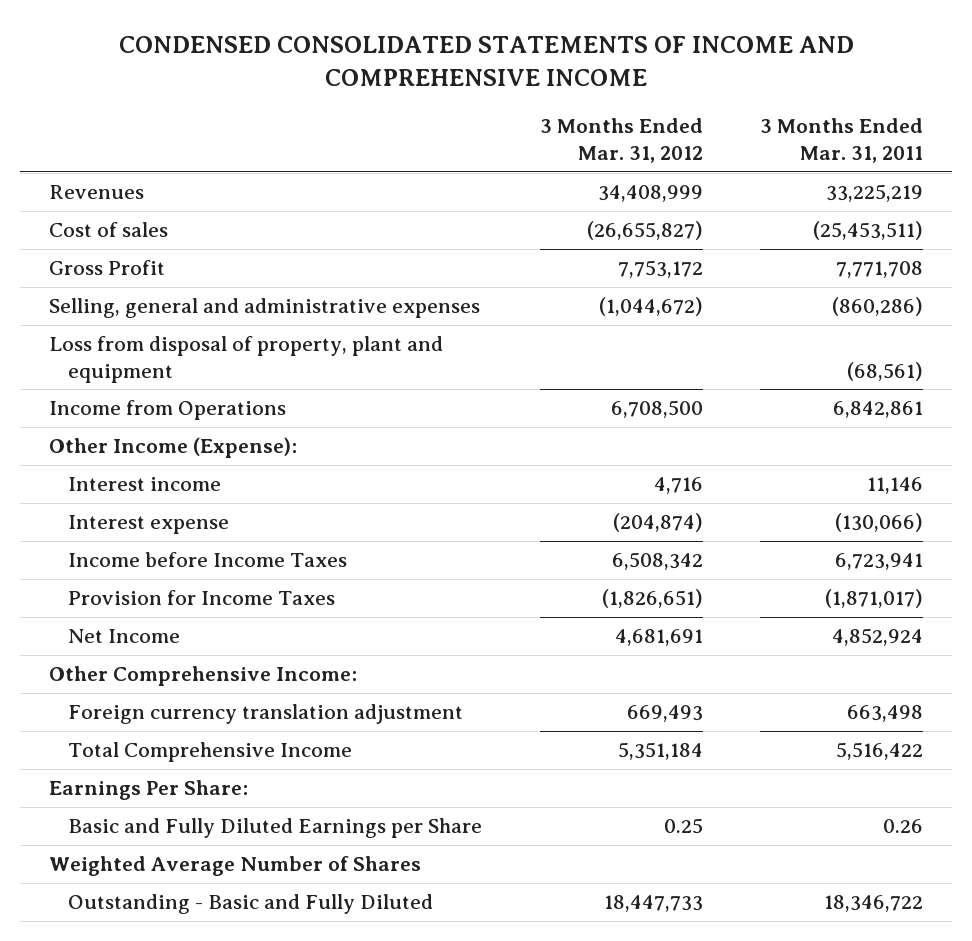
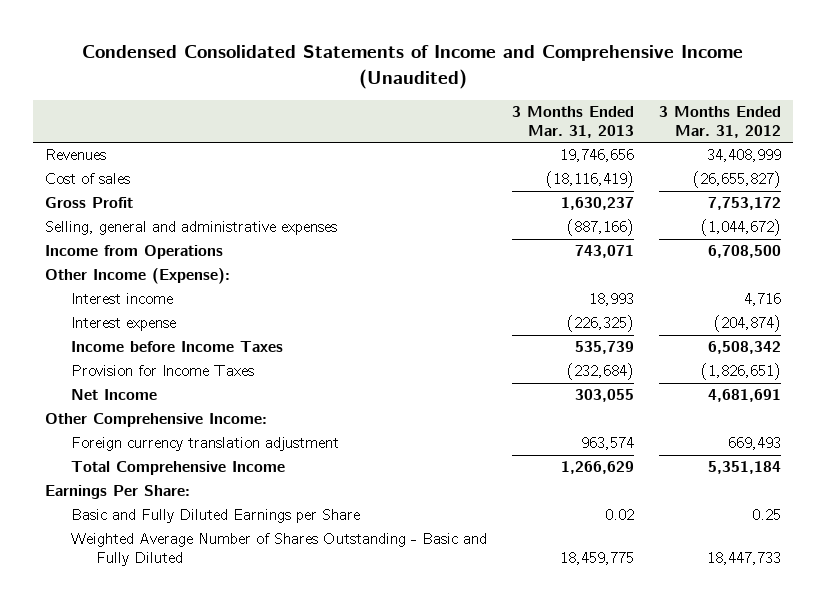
[119,36,855,86] CONDENSED CONSOLIDATED STATEMENTS OF INCOME AND COMPREHENSIVE INCOME -> [81,45,743,89] Condensed Consolidated Statements of Income and Comprehensive Income (Unaudited)
[760,118,924,164] 3 Months Ended Mar. 31, 2011 -> none
none -> [511,106,634,139] 3 Months Ended Mar. 31, 2013
[48,336,443,383] Loss from disposal of property, plant and equipment -> none
[48,856,421,877] Weighted Average Number of Shares -> none
[68,894,434,915] Outstanding - Basic and Fully Diluted -> [70,533,487,567] Weighted Average Number of Shares Outstanding - Basic and Fully Diluted

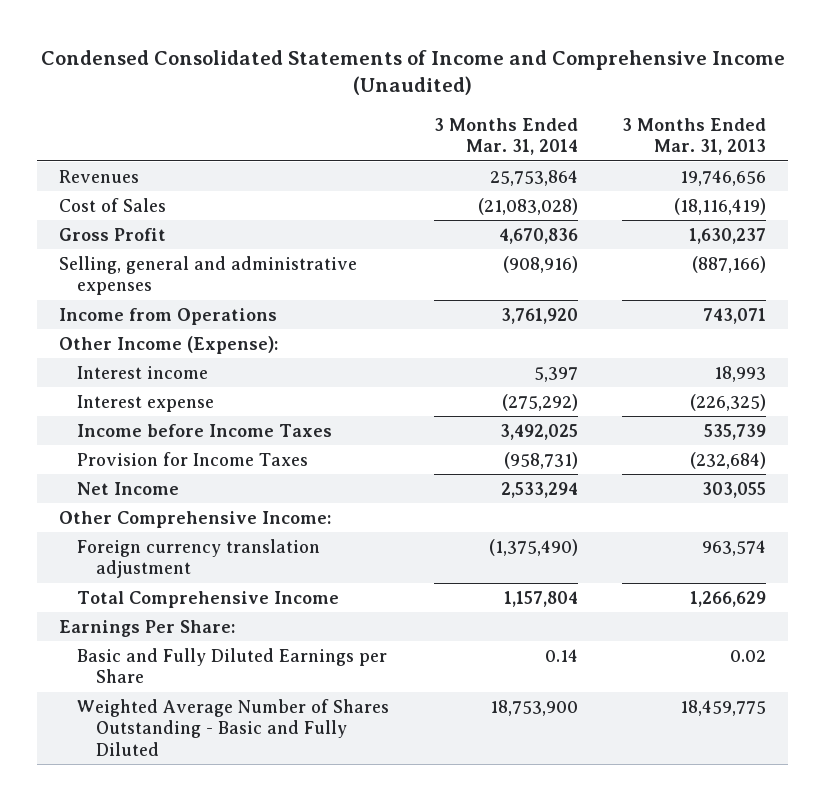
[658,106,781,139] 3 Months Ended Mar. 31, 2012 -> none
none -> [433,117,578,156] 3 Months Ended Mar. 31, 2014
[45,173,131,185] Cost of sales -> [59,197,167,212] Cost of Sales

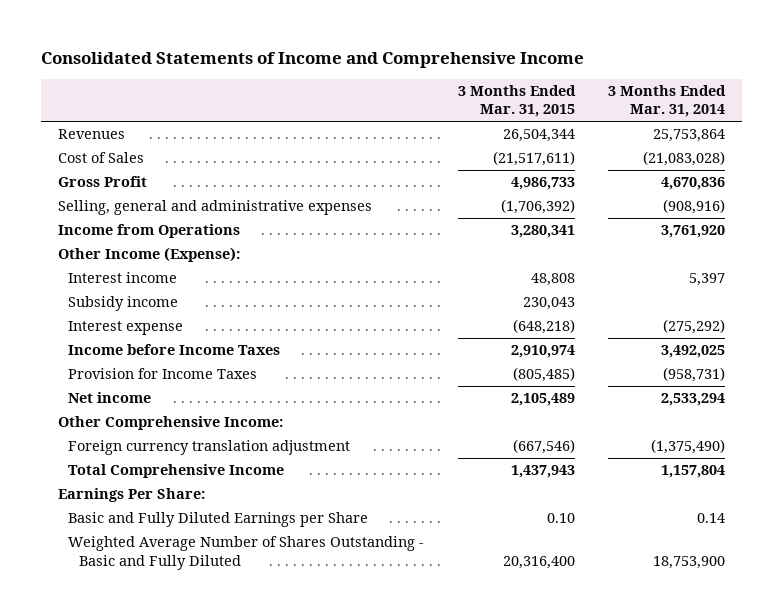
[40,49,785,96] Condensed Consolidated Statements of Income and Comprehensive Income (Unaudited) -> [41,52,585,69] Consolidated Statements of Income and Comprehensive Income
[622,117,767,156] 3 Months Ended Mar. 31, 2013 -> none
none -> [457,84,576,118] 3 Months Ended Mar. 31, 2015
none -> [68,296,179,312] Subsidy income
[77,481,180,495] Net Income -> [68,392,152,404] Net income

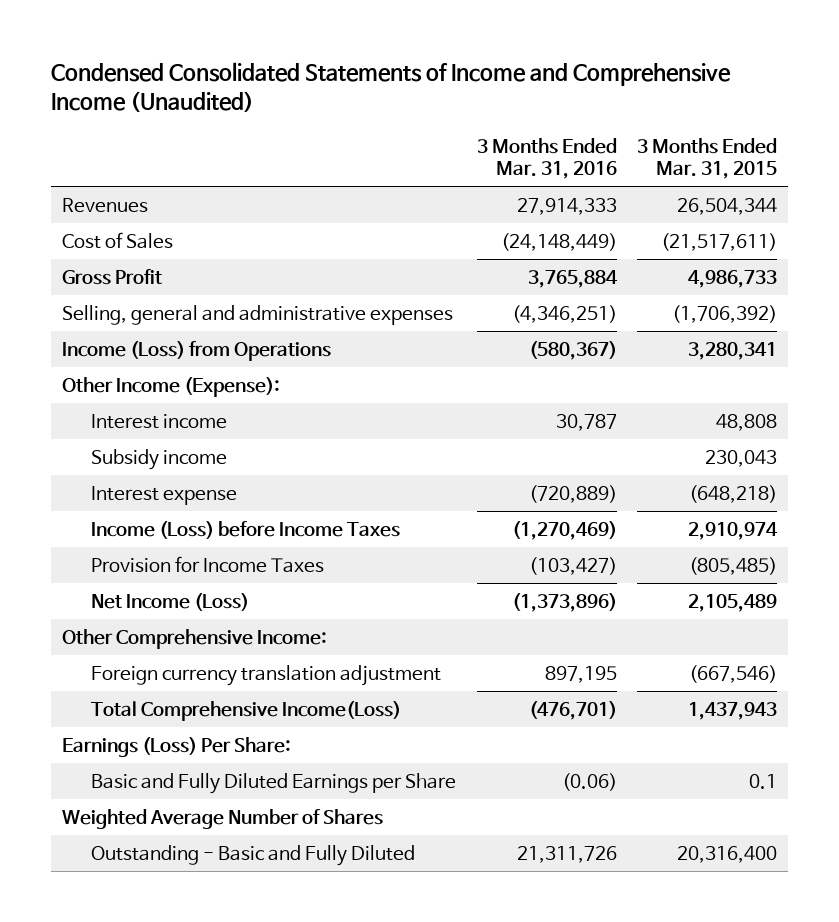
[41,52,585,69] Consolidated Statements of Income and Comprehensive Income -> [51,62,732,113] Condensed Consolidated Statements of Income and Comprehensive Income (Unaudited)
[607,84,726,118] 3 Months Ended Mar. 31, 2014 -> none
none -> [476,137,617,180] 3 Months Ended Mar. 31, 2016
[58,224,241,239] Income from Operations -> [61,340,331,361] Income (Loss) from Operations
[68,344,281,356] Income before Income Taxes -> [90,520,400,539] Income (Loss) before Income Taxes
[68,392,152,404] Net income -> [90,592,249,611] Net Income (Loss)
[68,464,285,479] Total Comprehensive Income -> [90,700,401,721] Total Comprehensive Income(Loss)
[58,488,206,503] Earnings Per Share: -> [61,736,291,757] Earnings (Loss) Per Share:
[546,513,575,524] 0.10 -> [749,773,778,789] 0.1
none -> [61,808,383,829] Weighted Average Number of Shares
[68,536,425,570] Weighted Average Number of Shares Outstanding - Basic and Fully Diluted -> [90,844,415,866] Outstanding - Basic and Fully Diluted

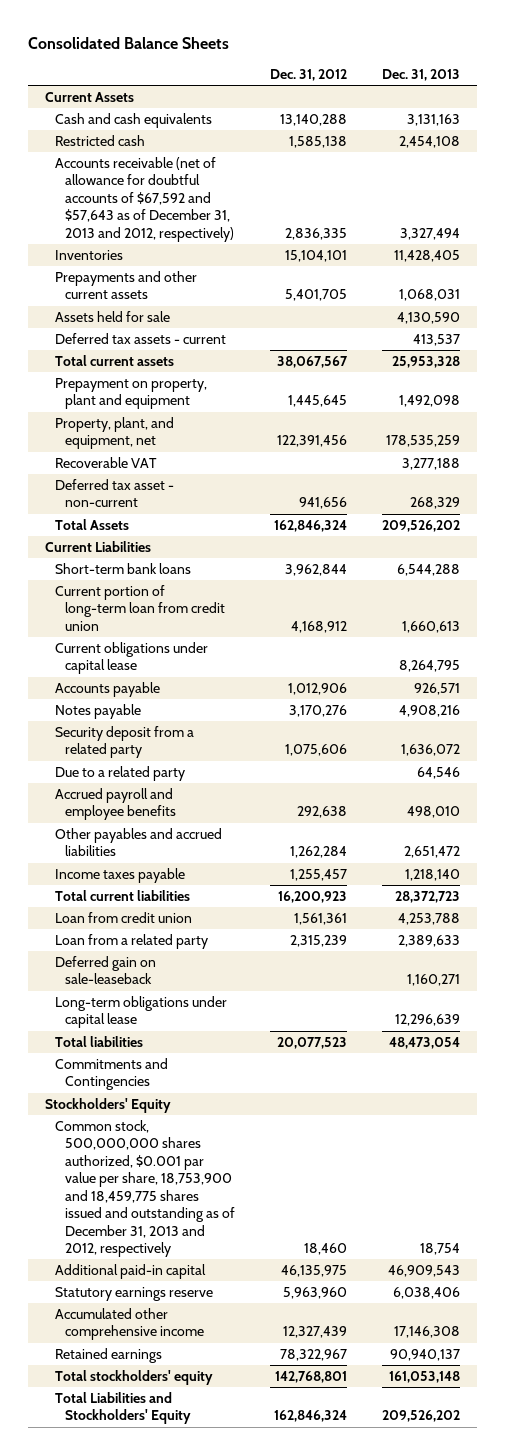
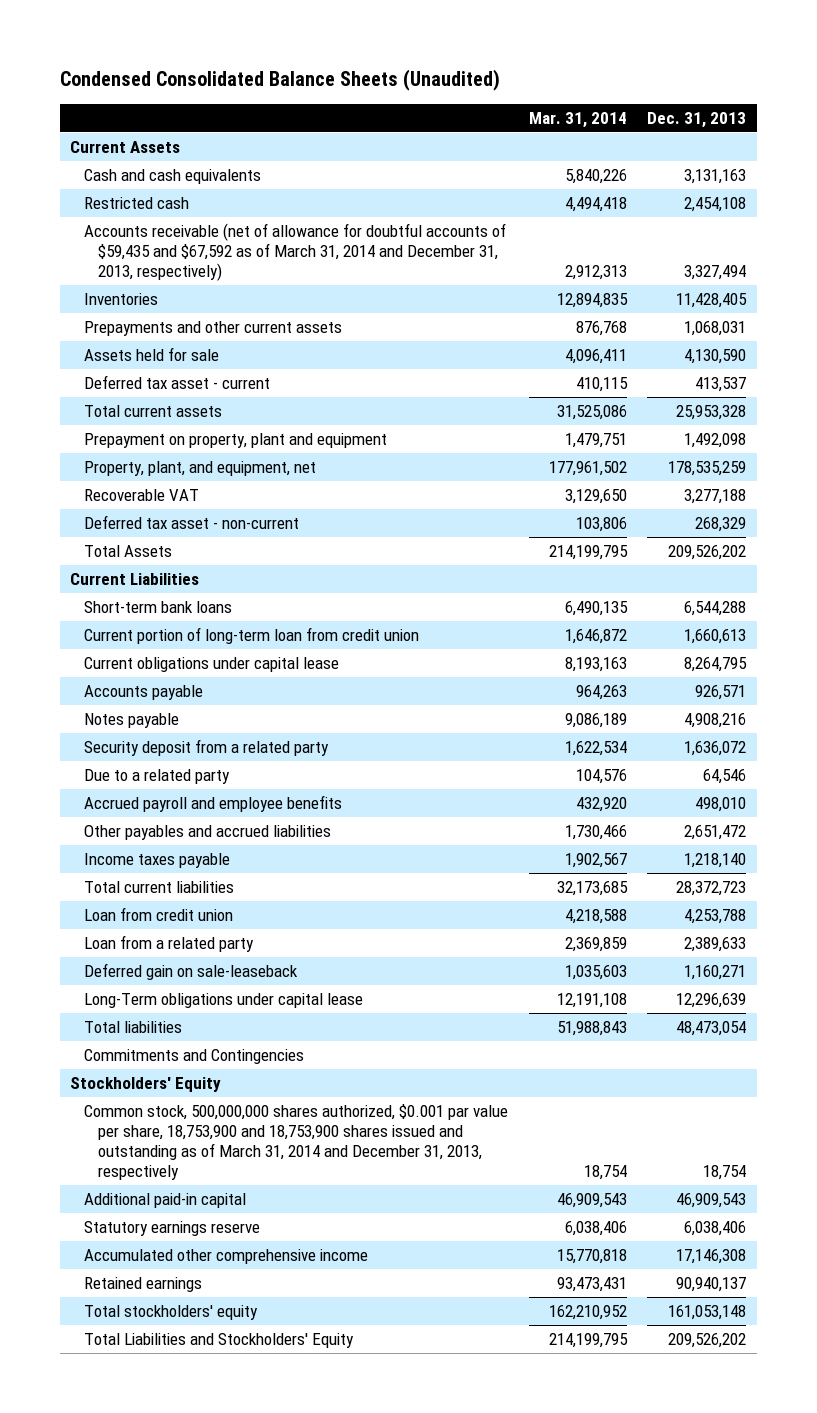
[27,37,229,50] Consolidated Balance Sheets -> [59,69,500,92] Condensed Consolidated Balance Sheets (Unaudited)
[269,69,347,82] Dec. 31, 2012 -> none
none -> [528,111,627,128] Mar. 31, 2014
[54,156,234,242] Accounts receivable (net of allowance for doubtful accounts of $67,592 and $57,643 as of December 31, 2013 and 2012, respectively) -> [83,223,506,282] Accounts receivable (net of allowance for doubtful accounts of $59,435 and $67,592 as of March 31, 2014 and December 31, 2013, respectively)
[54,332,226,344] Deferred tax assets - current -> [83,375,270,390] Deferred tax asset - current
[54,995,227,1029] Long-term obligations under capital lease -> [83,993,363,1009] Long-Term obligations under capital lease
[54,1119,235,1258] Common stock, 500,000,000 shares authorized, $0.001 par value per share, 18,753,900 and 18,459,775 shares issued and outstanding as of December 31, 2013 and 2012, respectively -> [83,1104,508,1181] Common stock, 500,000,000 shares authorized, $0.001 par value per share, 18,753,900 and 18,753,900 shares issued and outstanding as of March 31, 2014 and December 31, 2013, respectively

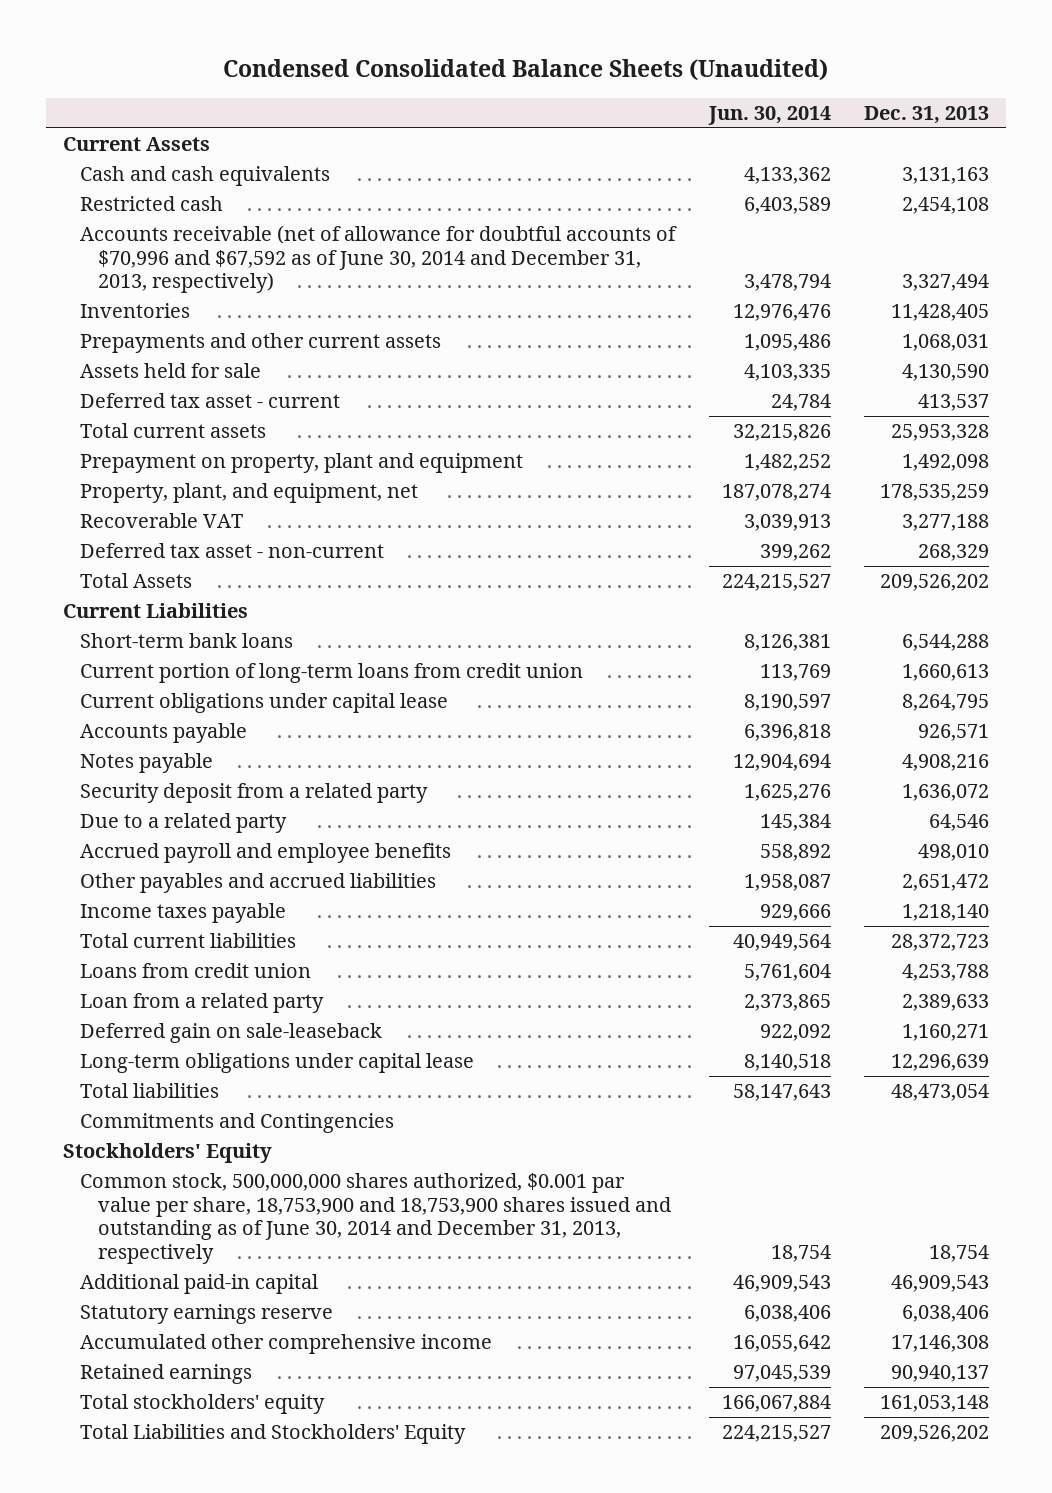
[528,111,627,128] Mar. 31, 2014 -> none
none -> [707,105,831,125] Jun. 30, 2014
[83,223,506,282] Accounts receivable (net of allowance for doubtful accounts of $59,435 and $67,592 as of March 31, 2014 and December 31, 2013, respectively) -> [80,225,678,294] Accounts receivable (net of allowance for doubtful accounts of $70,996 and $67,592 as of June 30, 2014 and December 31, 2013, respectively)
[83,627,419,645] Current portion of long-term loan from credit union -> [80,663,584,684] Current portion of long-term loans from credit union
[83,907,233,922] Loan from credit union -> [80,963,312,979] Loans from credit union
[83,993,363,1009] Long-Term obligations under capital lease -> [80,1053,475,1074] Long-term obligations under capital lease
[83,1104,508,1181] Common stock, 500,000,000 shares authorized, $0.001 par value per share, 18,753,900 and 18,753,900 shares issued and outstanding as of March 31, 2014 and December 31, 2013, respectively -> [80,1173,672,1264] Common stock, 500,000,000 shares authorized, $0.001 par value per share, 18,753,900 and 18,753,900 shares issued and outstanding as of June 30, 2014 and December 31, 2013, respectively

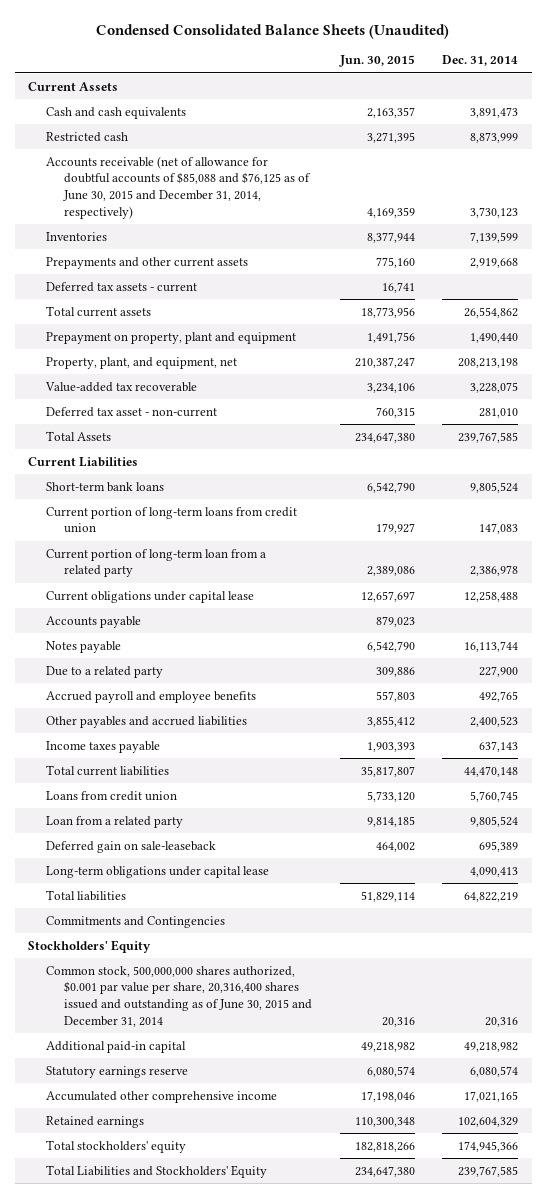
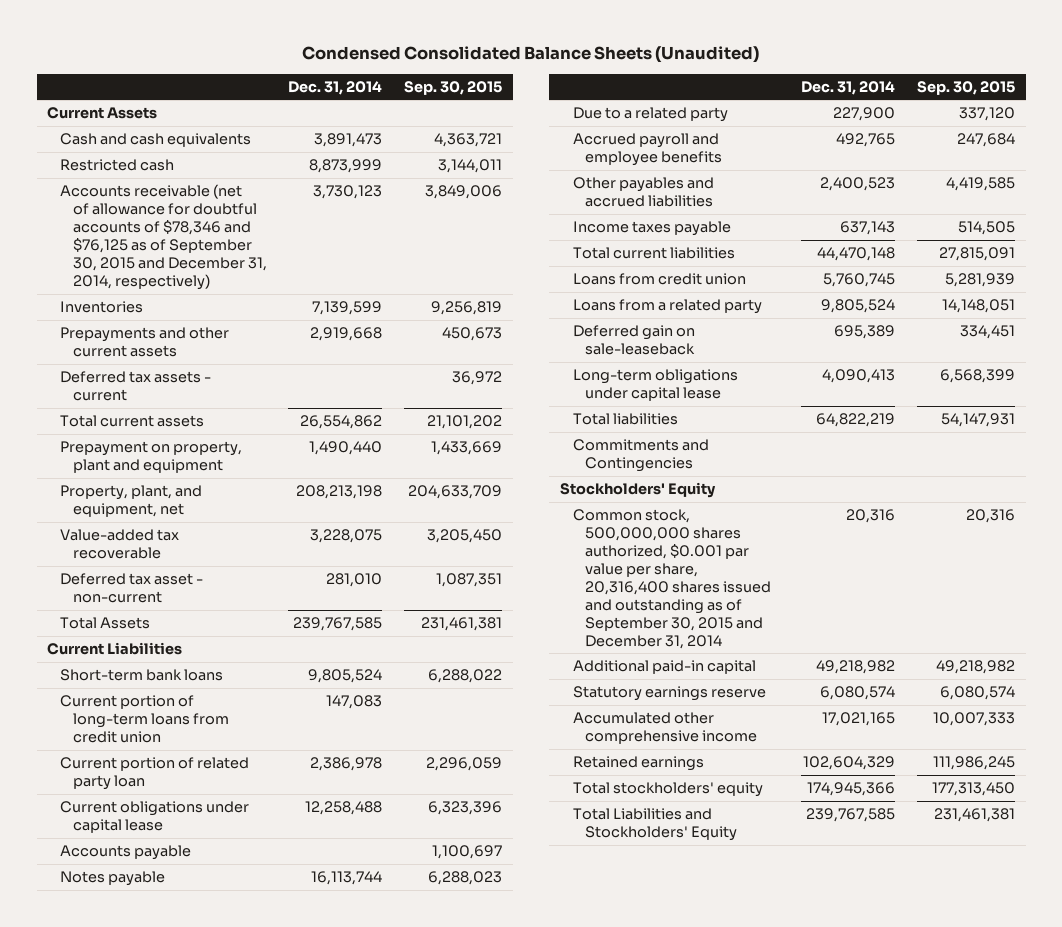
[338,55,415,68] Jun. 30, 2015 -> none
none -> [404,80,503,95] Sep. 30, 2015
[46,155,312,219] Accounts receivable (net of allowance for doubtful accounts of $85,088 and $76,125 as of June 30, 2015 and December 31, 2014, respectively) -> [59,184,267,290] Accounts receivable (net of allowance for doubtful accounts of $78,346 and $76,125 as of September 30, 2015 and December 31, 2014, respectively)
[46,548,267,578] Current portion of long-term loan from a related party -> [59,757,249,791] Current portion of related party loan
[46,815,184,828] Loan from a related party -> [572,299,762,315] Loans from a related party
[46,965,313,1027] Common stock, 500,000,000 shares authorized, $0.001 par value per share, 20,316,400 shares issued and outstanding as of June 30, 2015 and December 31, 2014 -> [572,509,772,649] Common stock, 500,000,000 shares authorized, $0.001 par value per share, 20,316,400 shares issued and outstanding as of September 30, 2015 and December 31, 2014

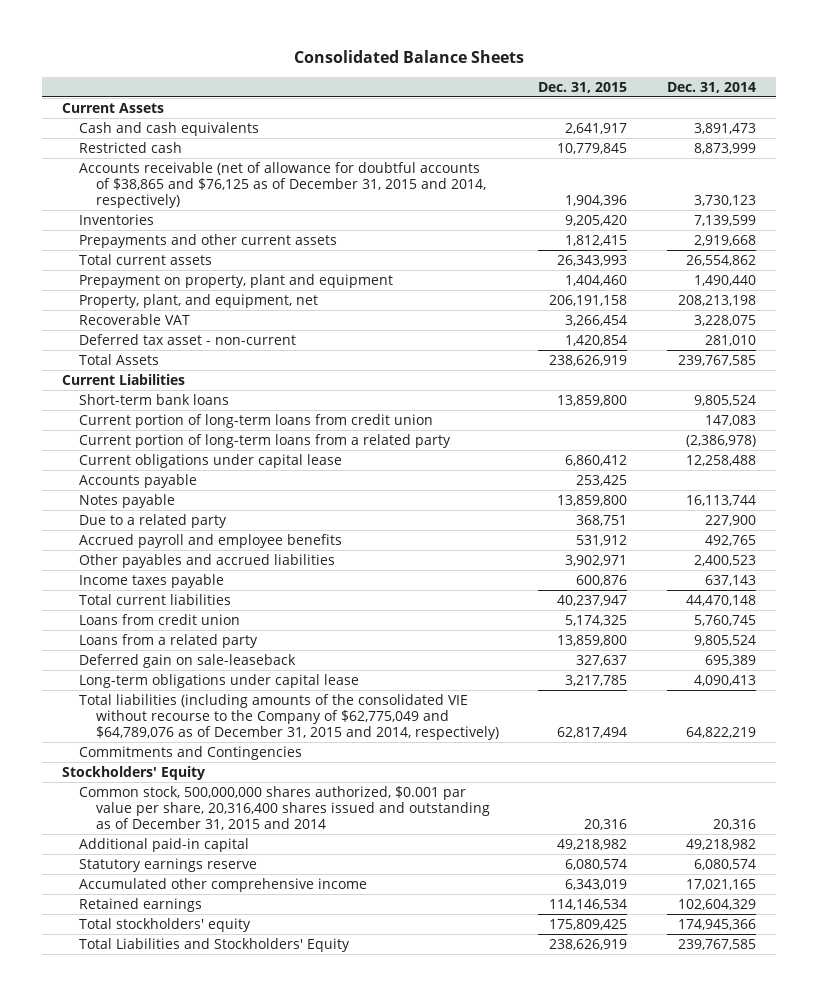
[302,46,760,64] Condensed Consolidated Balance Sheets (Unaudited) -> [294,49,525,63] Consolidated Balance Sheets
[404,80,503,95] Sep. 30, 2015 -> none
none -> [538,81,628,93] Dec. 31, 2015
[59,184,267,290] Accounts receivable (net of allowance for doubtful accounts of $78,346 and $76,125 as of September 30, 2015 and December 31, 2014, respectively) -> [78,161,486,208] Accounts receivable (net of allowance for doubtful accounts of $38,865 and $76,125 as of December 31, 2015 and 2014, respectively)
[59,371,211,402] Deferred tax assets - current -> none
[59,529,179,560] Value-added tax recoverable -> [78,313,190,325] Recoverable VAT
[59,757,249,791] Current portion of related party loan -> [78,433,451,448] Current portion of long-term loans from a related party
[310,757,383,772] 2,386,978 -> [686,434,757,447] (2,386,978)
[572,413,678,426] Total liabilities -> [78,693,499,740] Total liabilities (including amounts of the consolidated VIE without recourse to the Company of $62,775,049 and $64,789,076 as of December 31, 2015 and 2014, respectively)
[572,509,772,649] Common stock, 500,000,000 shares authorized, $0.001 par value per share, 20,316,400 shares issued and outstanding as of September 30, 2015 and December 31, 2014 -> [78,785,490,830] Common stock, 500,000,000 shares authorized, $0.001 par value per share, 20,316,400 shares issued and outstanding as of December 31, 2015 and 2014

